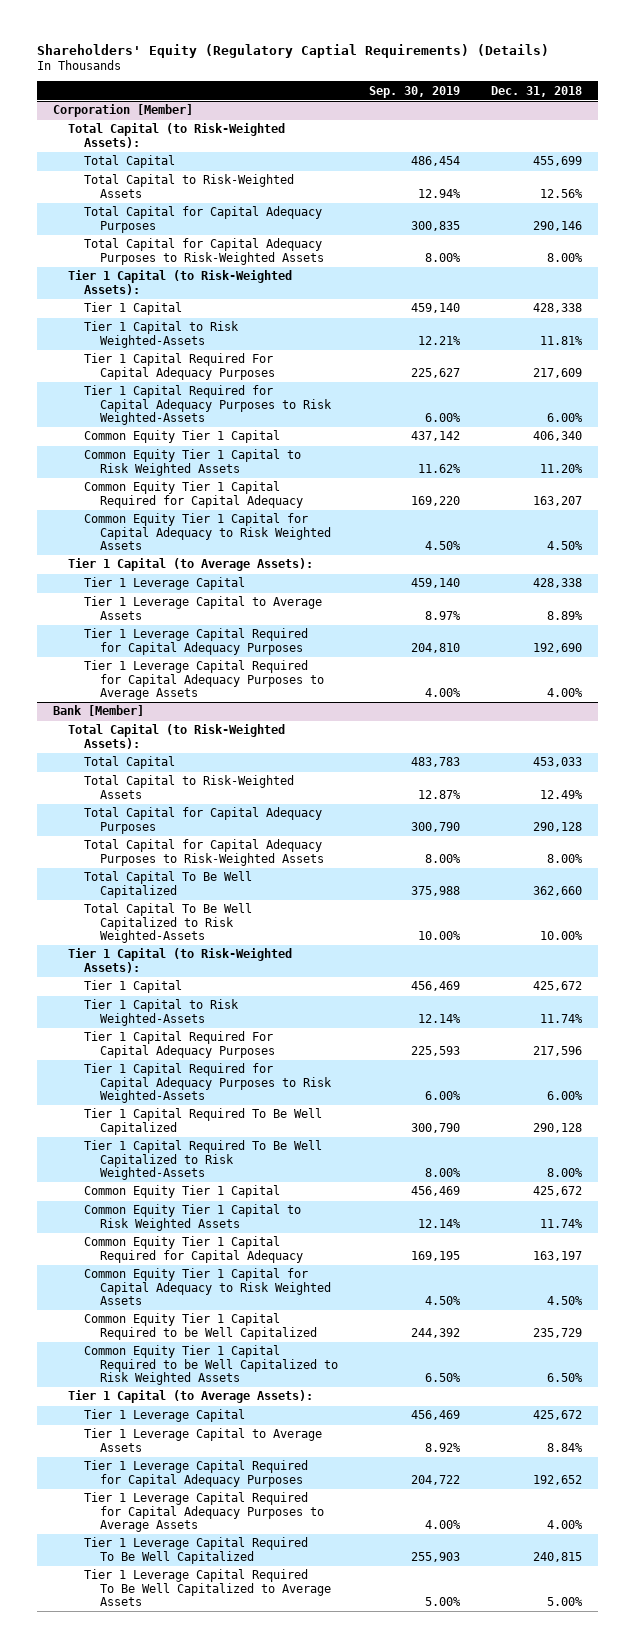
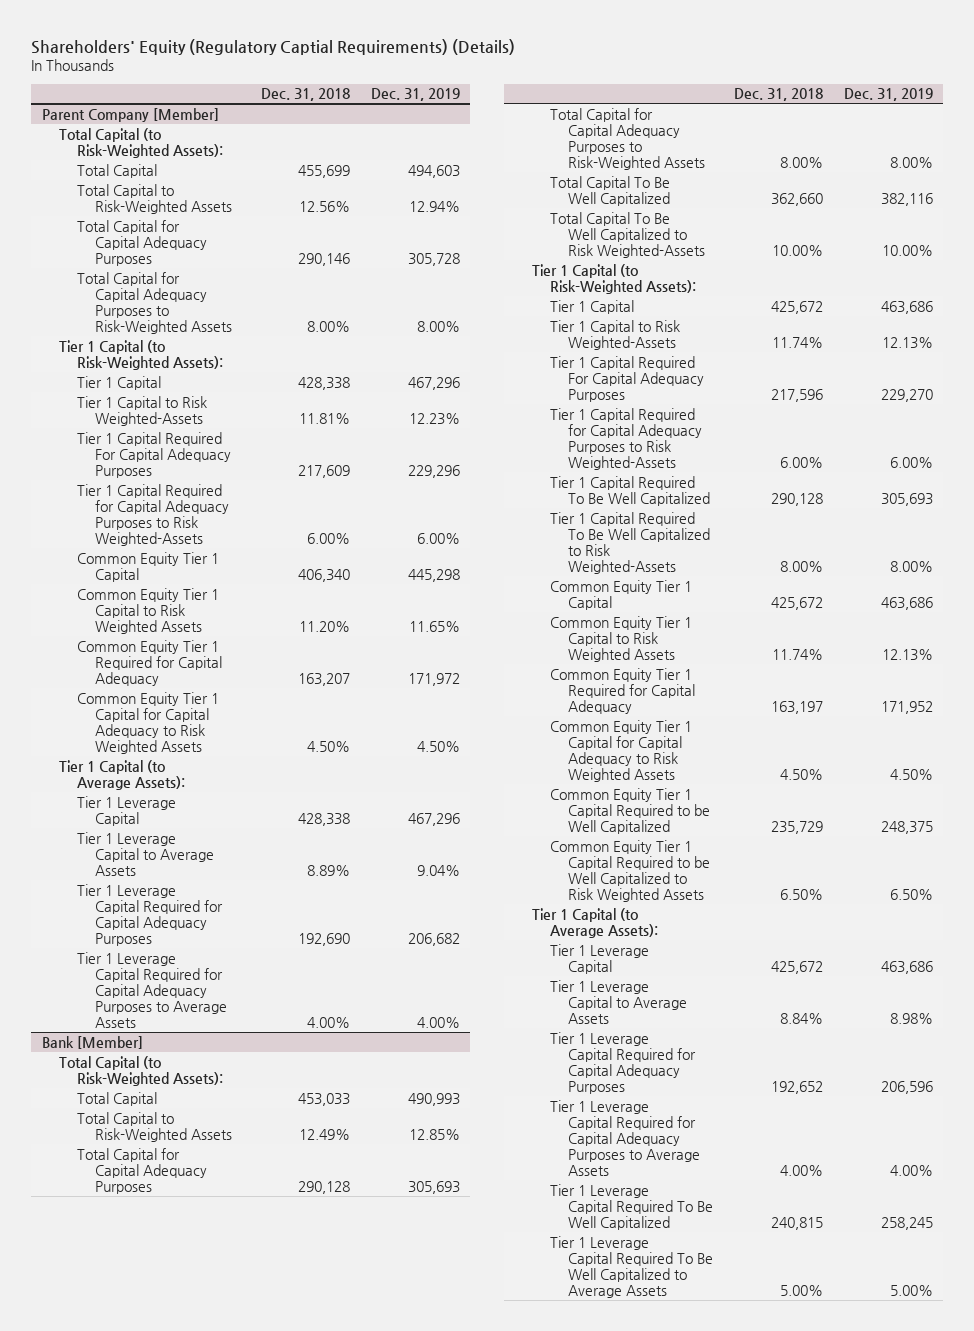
[369,85,461,98] Sep. 30, 2019 -> none
none -> [370,88,460,102] Dec. 31, 2019
[52,104,193,118] Corporation [Member] -> [41,107,219,122] Parent Company [Member]
[84,481,303,508] Common Equity Tier 1 Capital Required for Capital Adequacy -> [77,639,222,686] Common Equity Tier 1 Required for Capital Adequacy
[84,1236,303,1263] Common Equity Tier 1 Capital Required for Capital Adequacy -> [549,667,695,714] Common Equity Tier 1 Required for Capital Adequacy

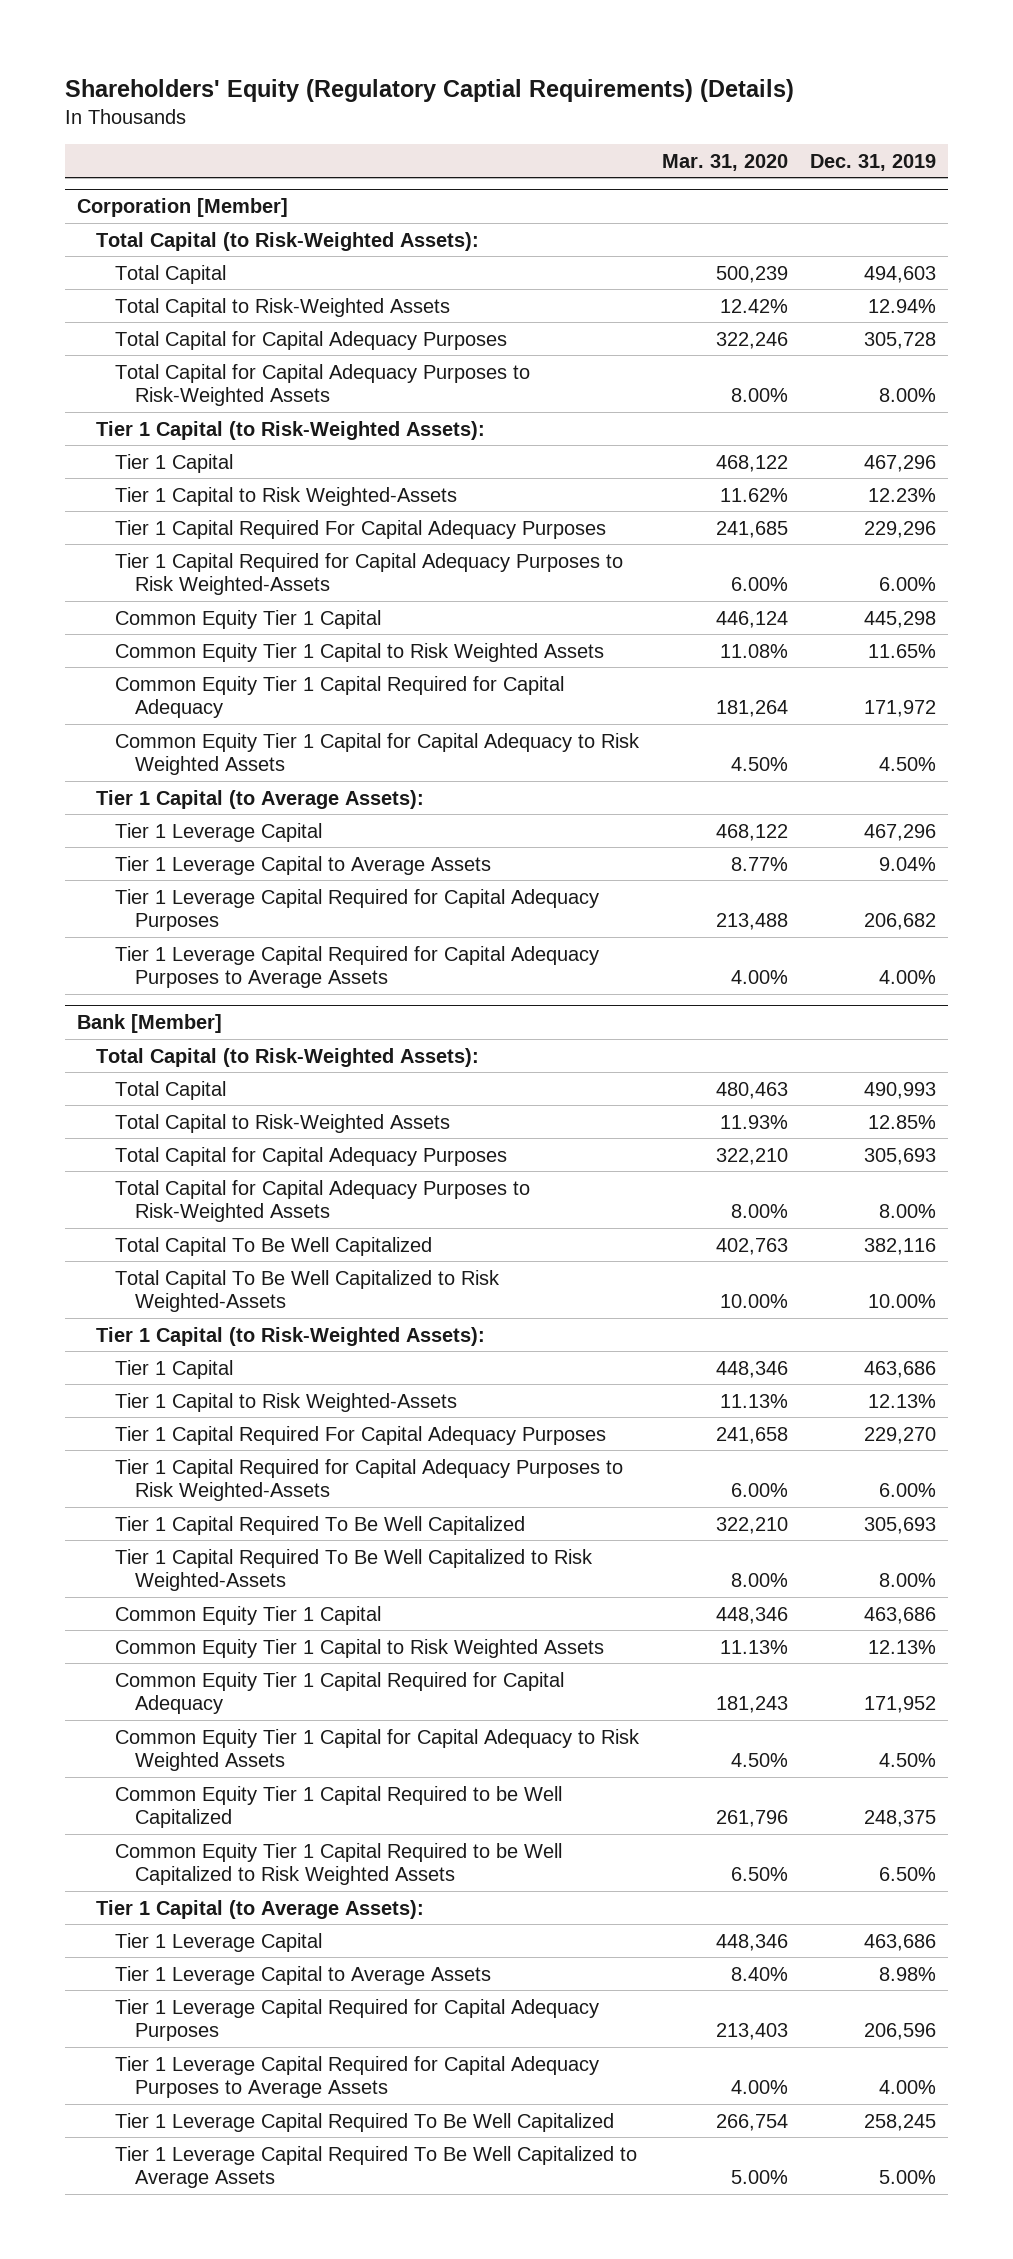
[260,88,350,102] Dec. 31, 2018 -> none
none -> [661,153,788,171] Mar. 31, 2020
[41,107,219,122] Parent Company [Member] -> [76,198,288,218] Corporation [Member]
[77,639,222,686] Common Equity Tier 1 Required for Capital Adequacy -> [115,675,565,718] Common Equity Tier 1 Capital Required for Capital Adequacy
[549,667,695,714] Common Equity Tier 1 Required for Capital Adequacy -> [115,1671,565,1714] Common Equity Tier 1 Capital Required for Capital Adequacy

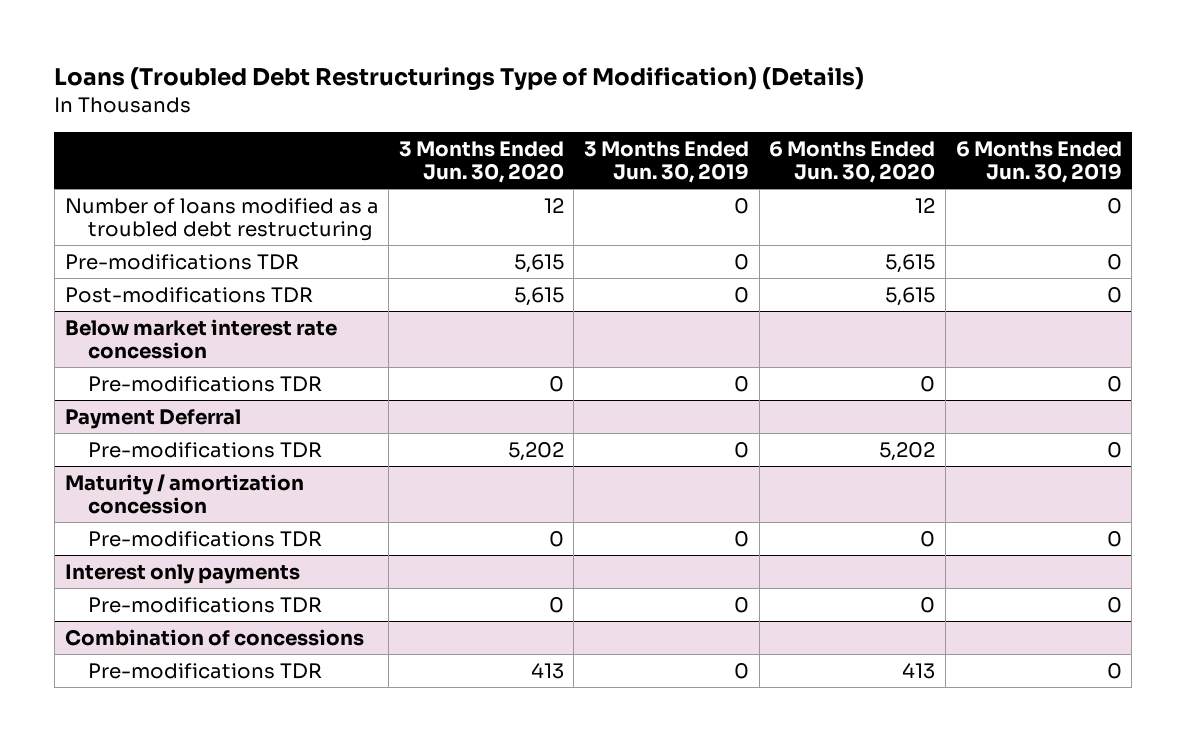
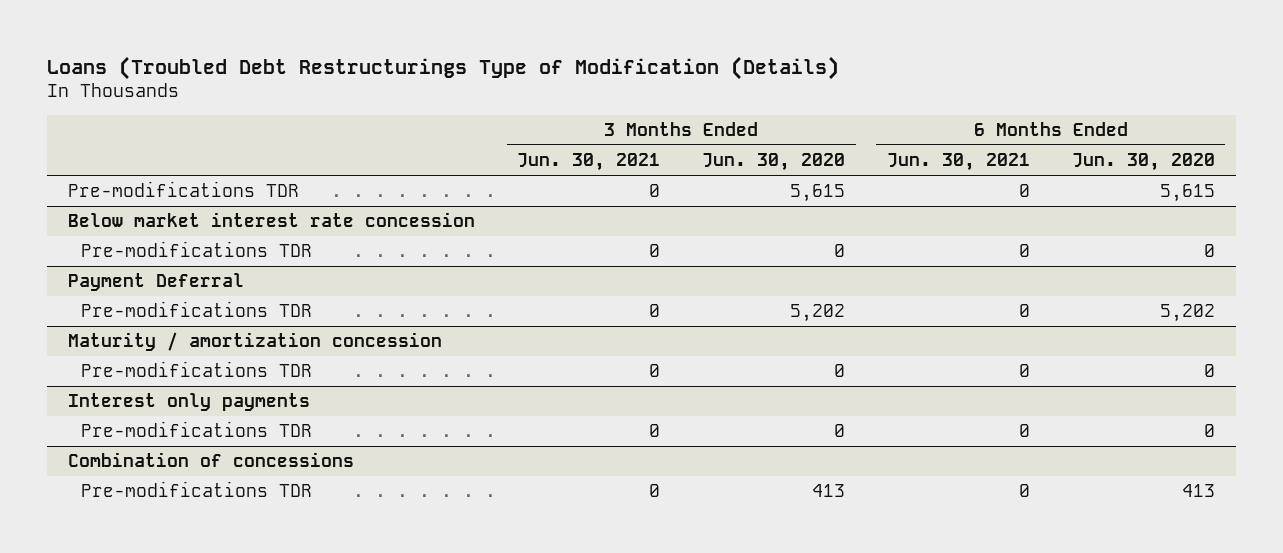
[54,67,865,92] Loans (Troubled Debt Restructurings Type of Modification) (Details) -> [47,56,840,81] Loans (Troubled Debt Restructurings Type of Modification (Details)
[584,140,750,183] 3 Months Ended Jun. 30, 2019 -> none
[955,140,1122,183] 6 Months Ended Jun. 30, 2019 -> none
none -> [517,153,661,172] Jun. 30, 2021
none -> [886,153,1030,172] Jun. 30, 2021
[64,197,379,241] Number of loans modified as a troubled debt restructuring -> none
[64,286,313,303] Post-modifications TDR -> none

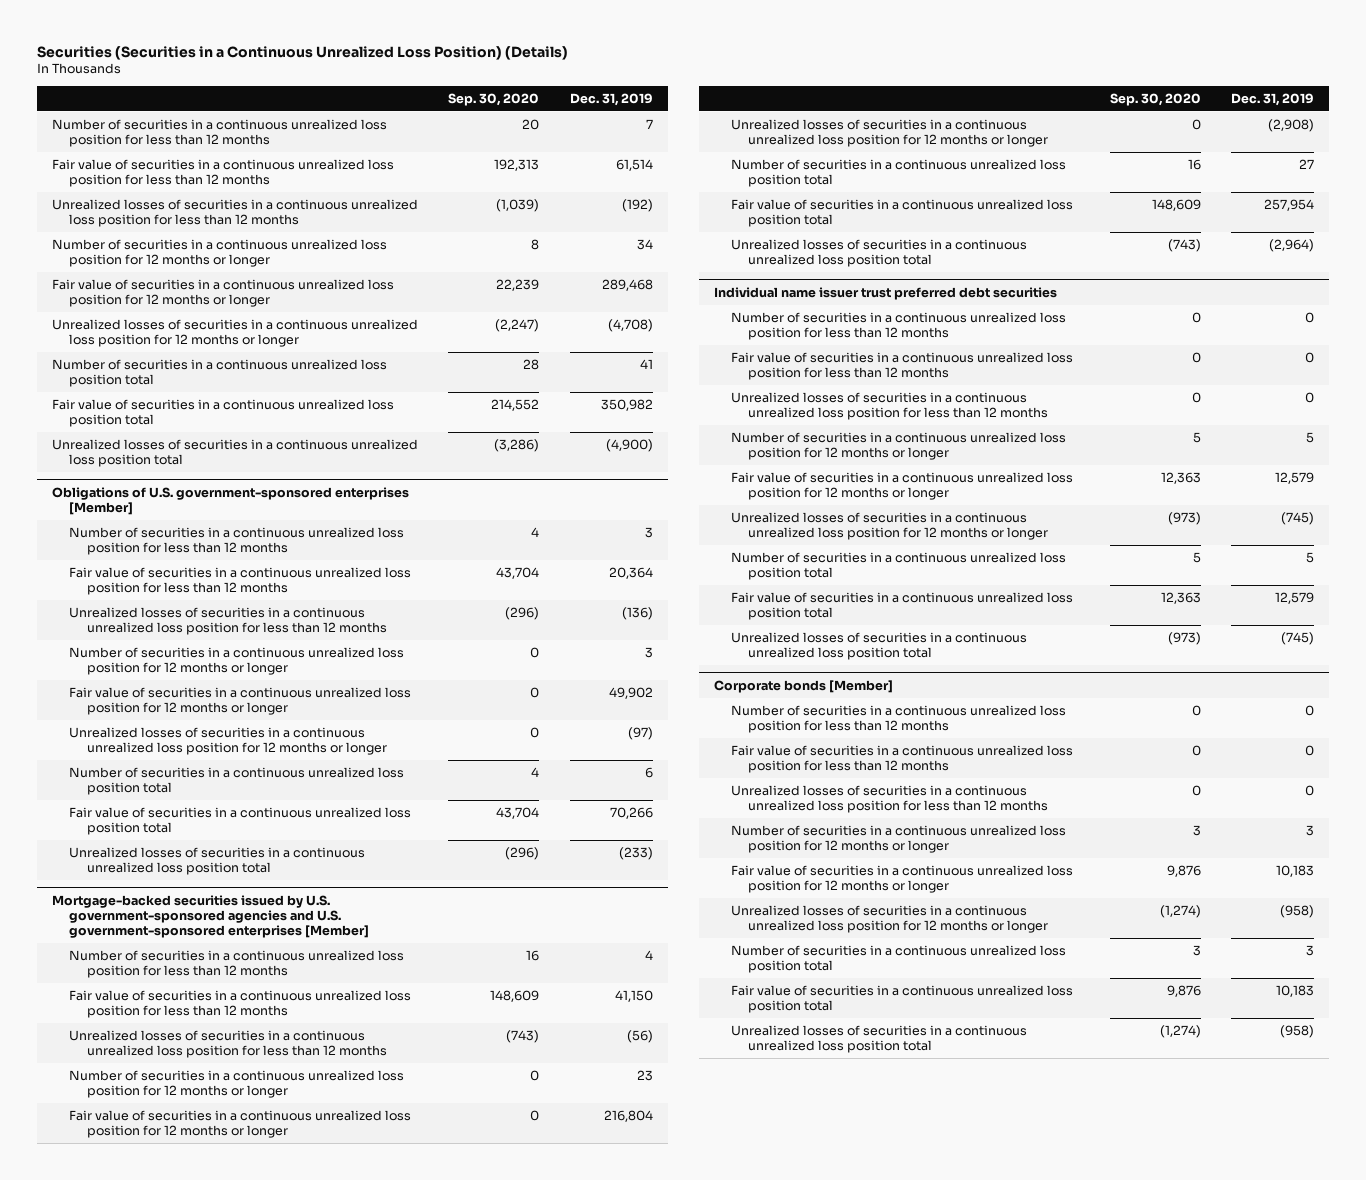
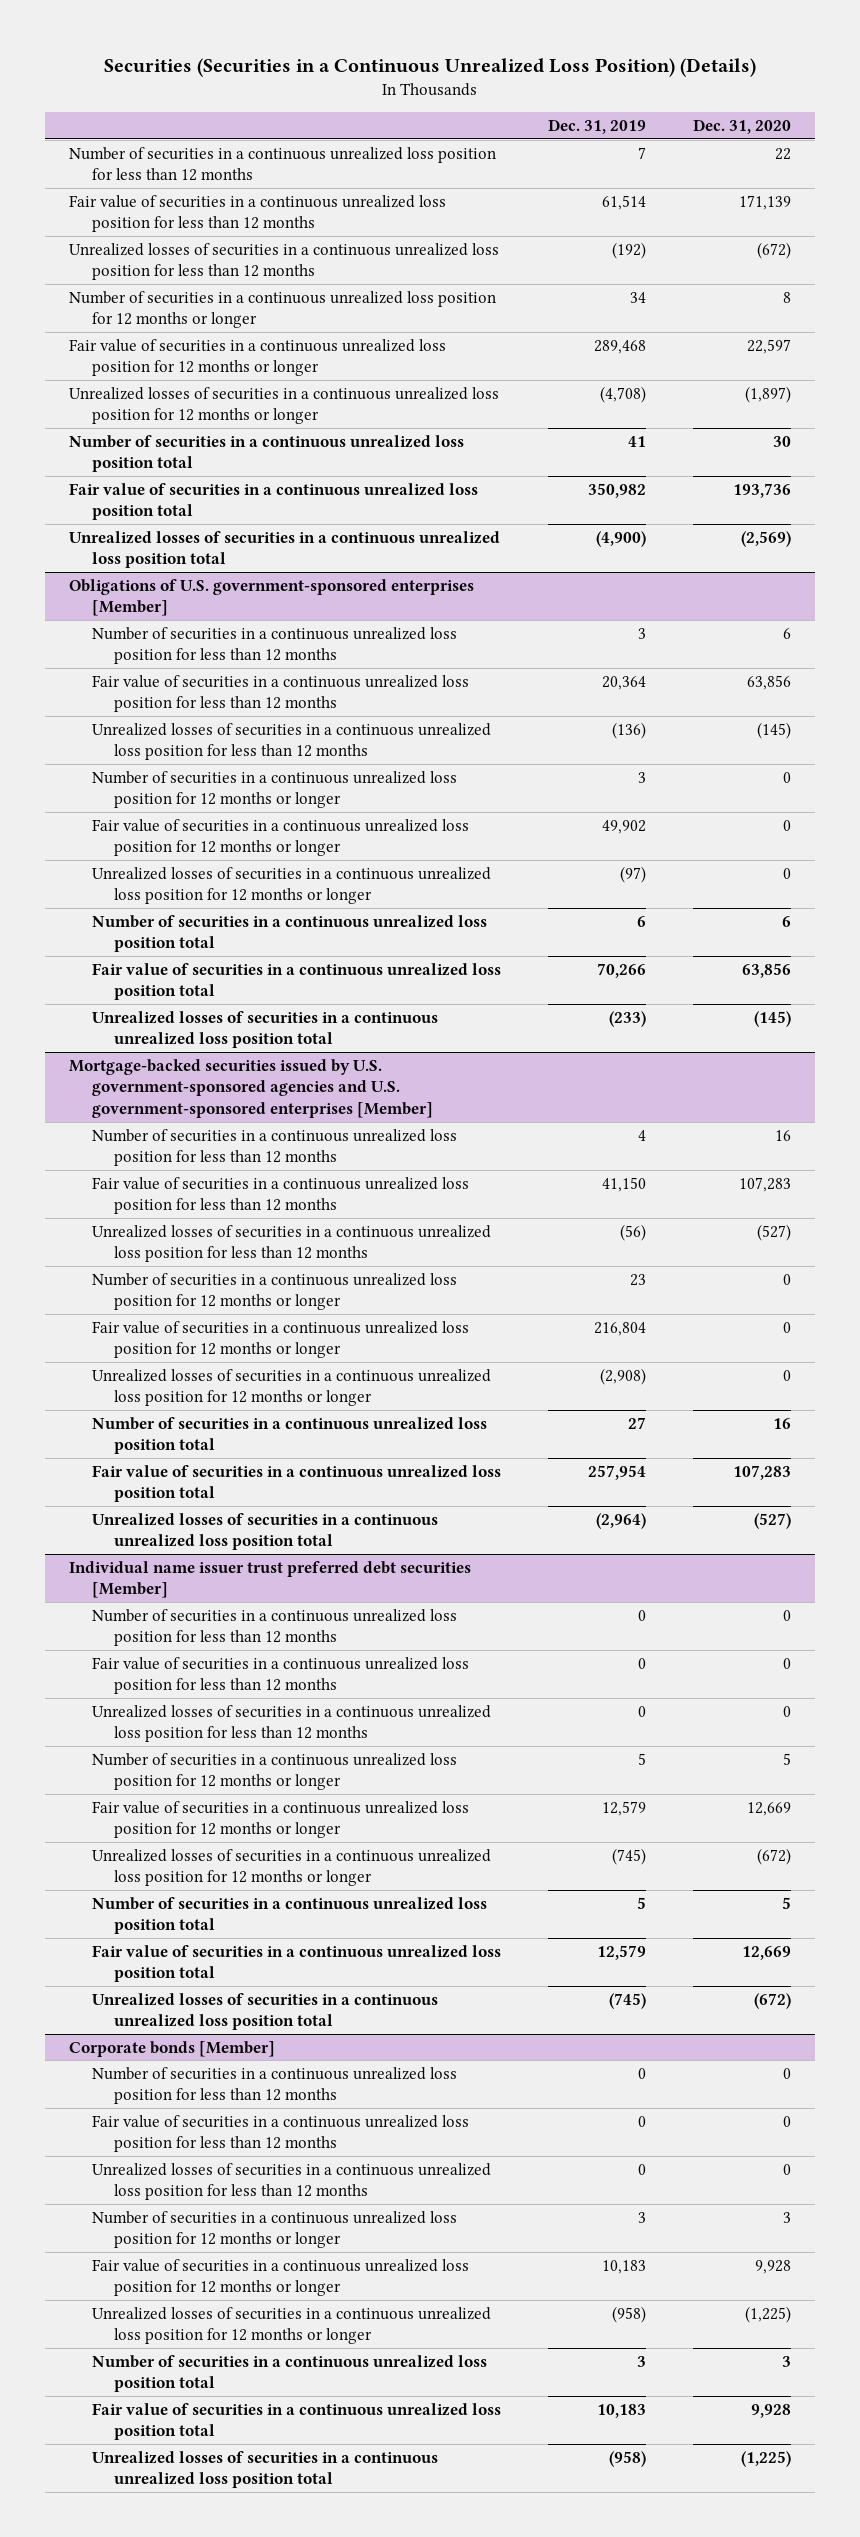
[448,92,540,106] Sep. 30, 2020 -> none
none -> [693,119,792,135] Dec. 31, 2020
[713,286,1057,300] Individual name issuer trust preferred debt securities -> [68,1560,471,1599] Individual name issuer trust preferred debt securities [Member]

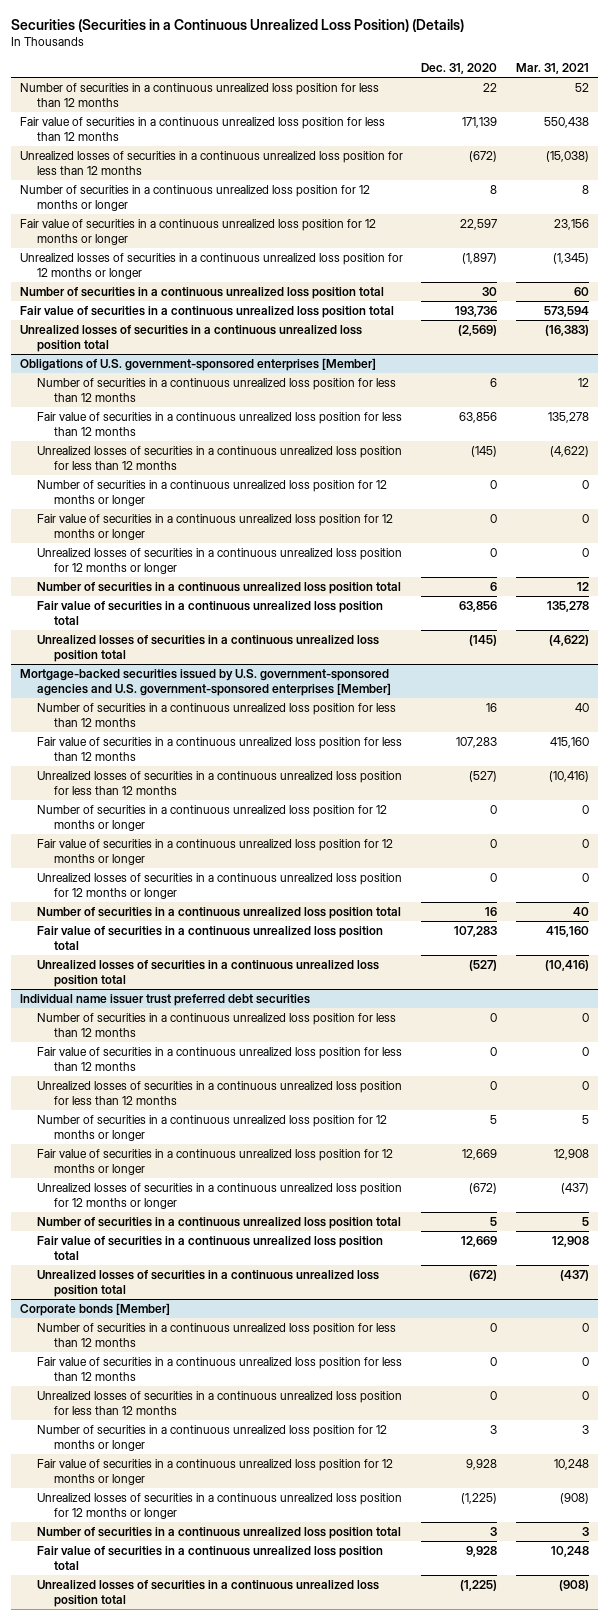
[547,119,646,135] Dec. 31, 2019 -> none
none -> [515,63,589,75] Mar. 31, 2021
[68,1560,471,1599] Individual name issuer trust preferred debt securities [Member] -> [20,993,311,1006] Individual name issuer trust preferred debt securities

